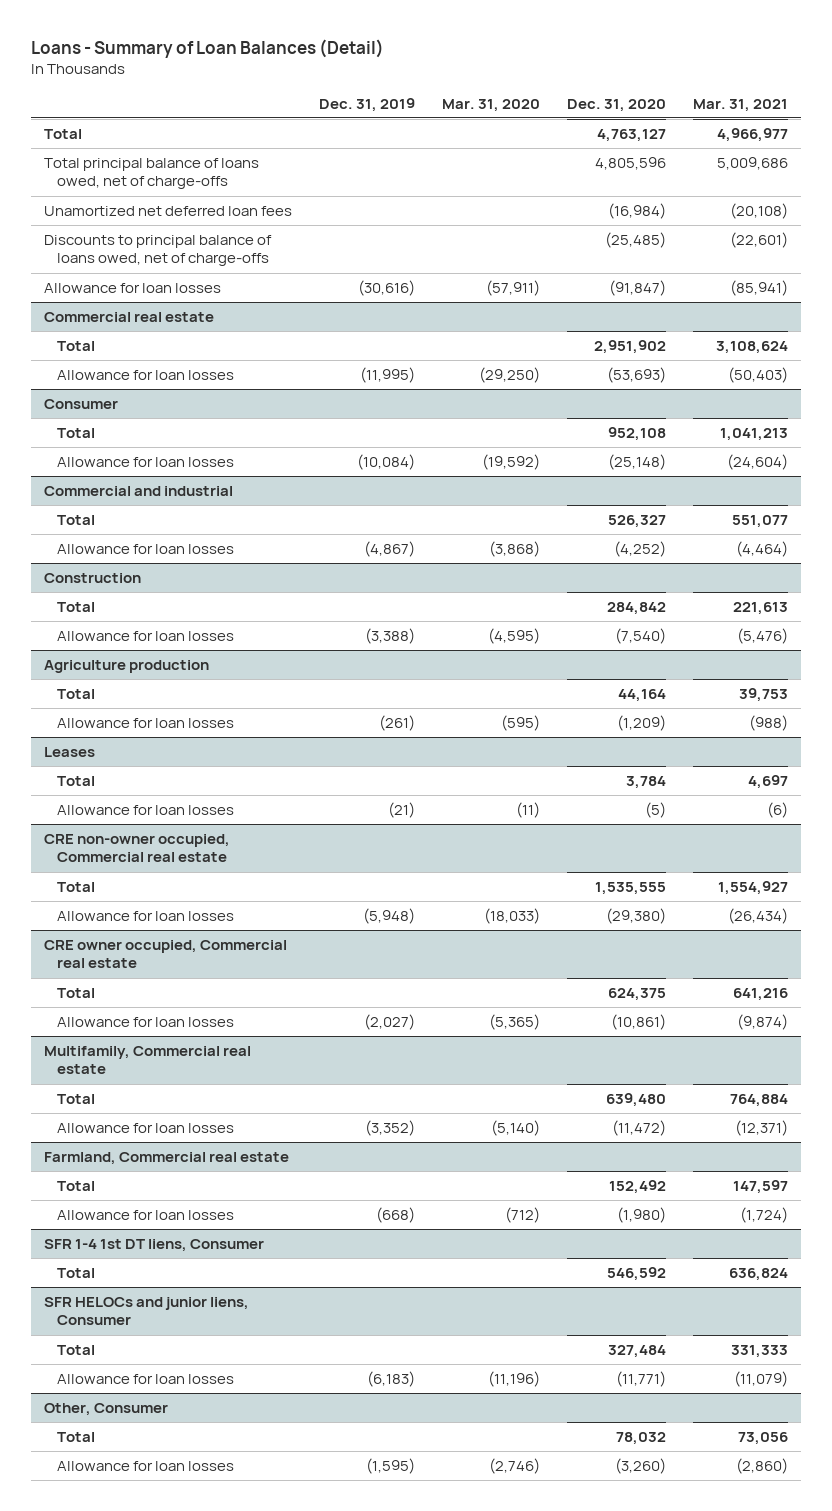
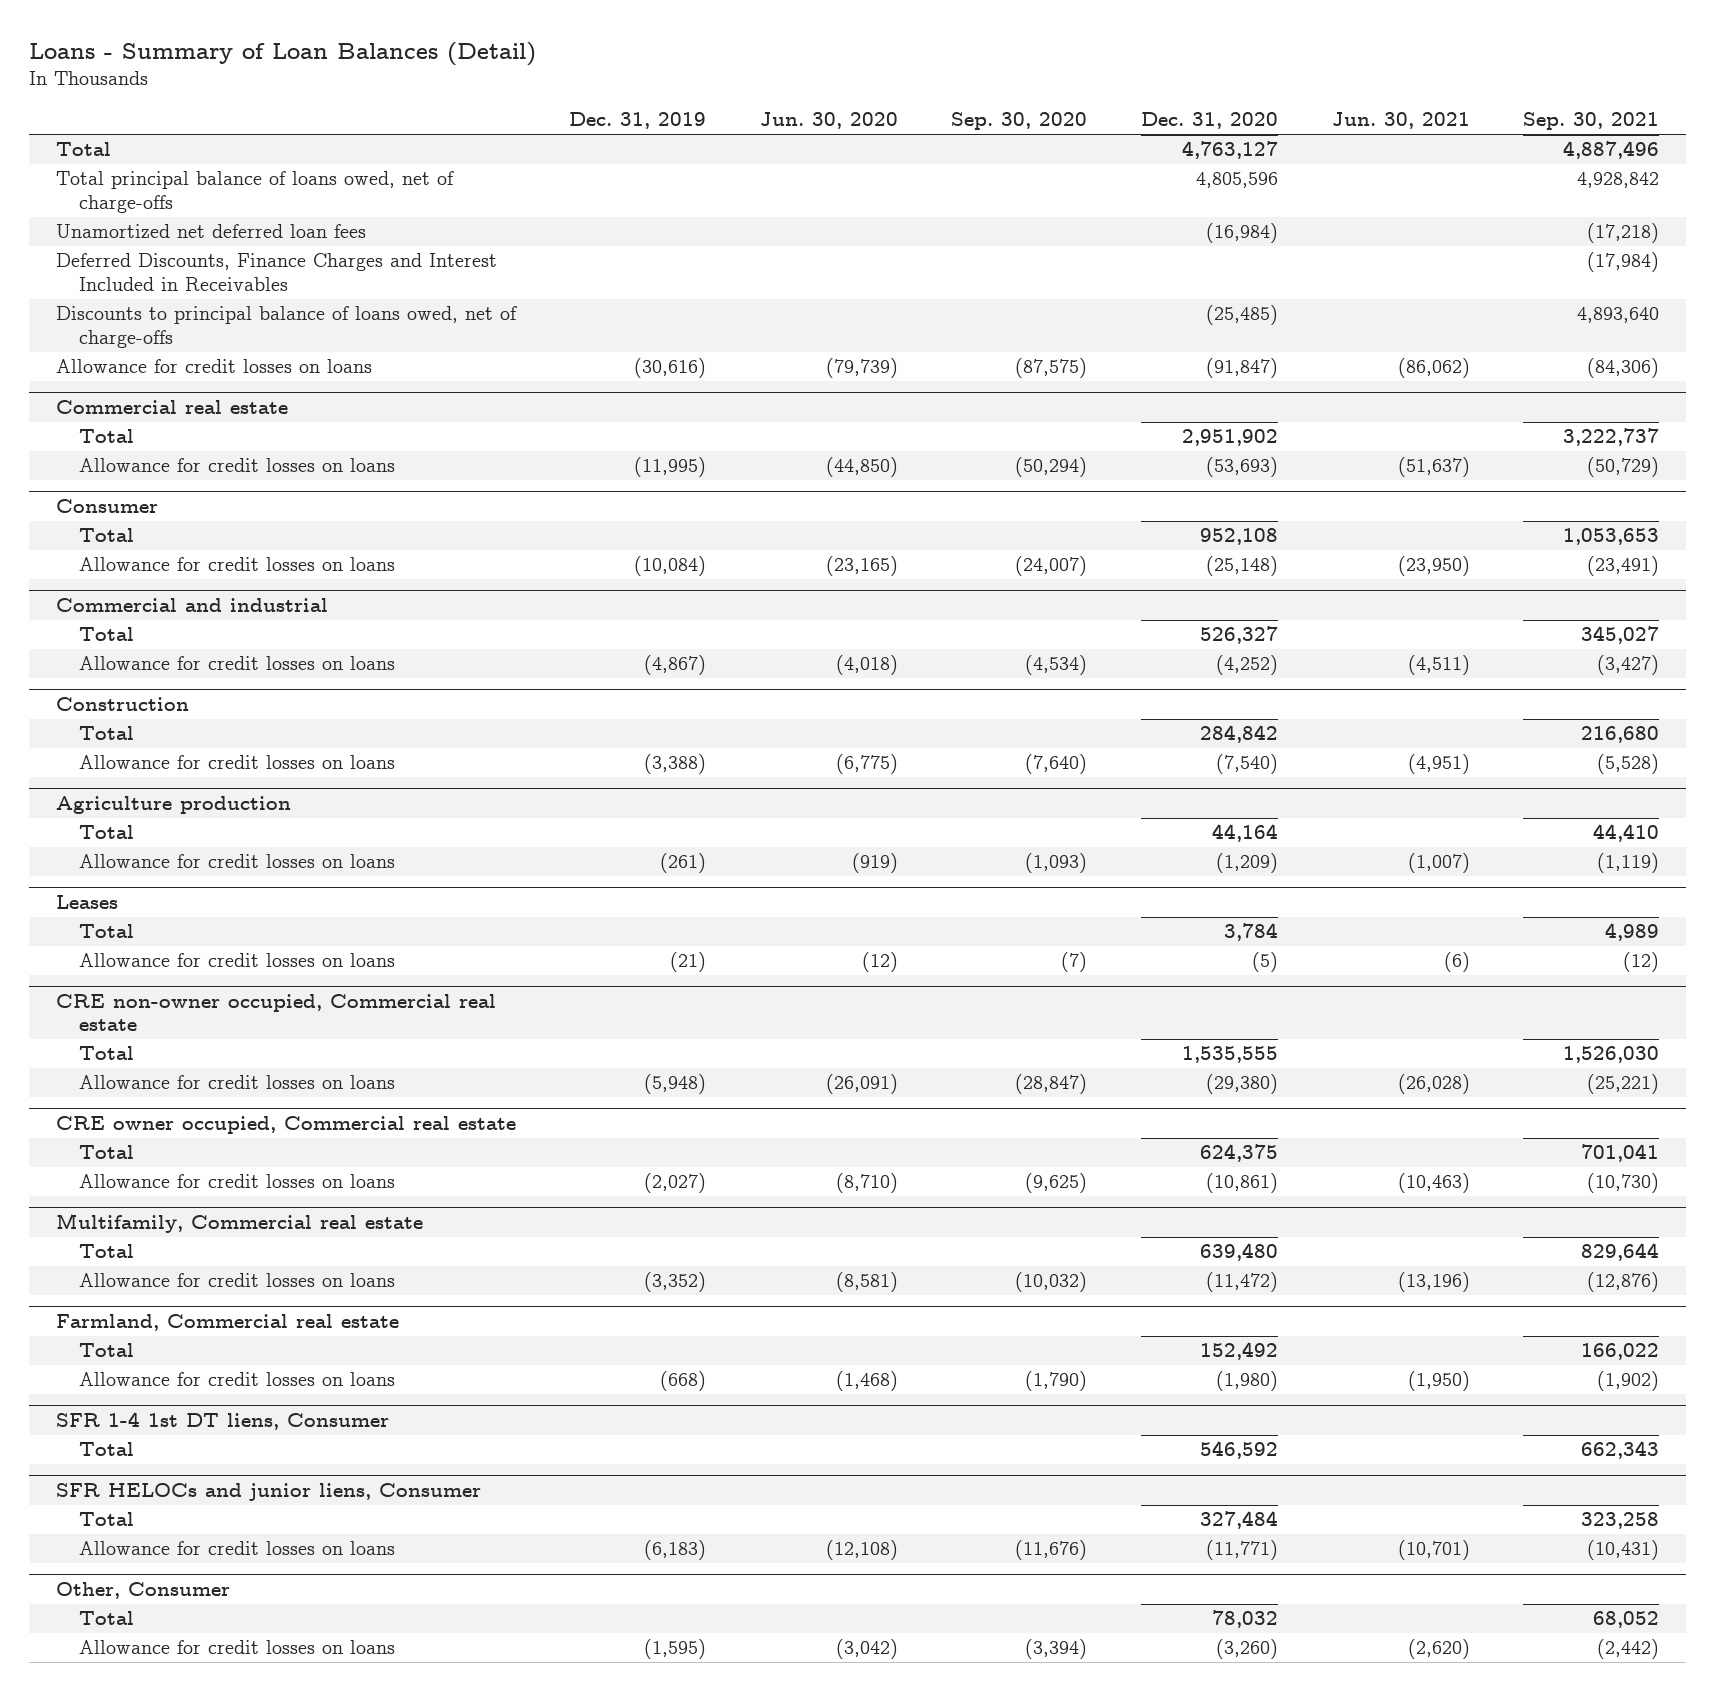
[442,98,541,112] Mar. 31, 2020 -> none
[692,98,788,112] Mar. 31, 2021 -> none
none -> [759,112,898,130] Jun. 30, 2020
none -> [951,112,1088,131] Sep. 30, 2020
none -> [1331,112,1470,130] Jun. 30, 2021
none -> [1523,112,1660,131] Sep. 30, 2021
none -> [55,253,497,291] Deferred Discounts, Finance Charges and Interest Included in Receivables
[44,282,222,293] Allowance for loan losses -> [55,359,372,374] Allowance for credit losses on loans
[56,369,234,380] Allowance for loan losses -> [78,458,395,473] Allowance for credit losses on loans
[56,456,234,467] Allowance for loan losses -> [78,557,395,572] Allowance for credit losses on loans
[56,543,234,554] Allowance for loan losses -> [78,656,395,671] Allowance for credit losses on loans
[56,630,234,641] Allowance for loan losses -> [78,755,395,770] Allowance for credit losses on loans
[56,717,234,728] Allowance for loan losses -> [78,854,395,869] Allowance for credit losses on loans
[56,804,234,815] Allowance for loan losses -> [78,953,395,968] Allowance for credit losses on loans
[56,910,234,921] Allowance for loan losses -> [78,1075,395,1090] Allowance for credit losses on loans
[56,1016,234,1027] Allowance for loan losses -> [78,1174,395,1189] Allowance for credit losses on loans
[56,1122,234,1133] Allowance for loan losses -> [78,1273,395,1288] Allowance for credit losses on loans
[56,1209,234,1220] Allowance for loan losses -> [78,1372,395,1387] Allowance for credit losses on loans
[56,1373,234,1384] Allowance for loan losses -> [78,1541,395,1556] Allowance for credit losses on loans
[56,1460,234,1471] Allowance for loan losses -> [78,1640,395,1655] Allowance for credit losses on loans

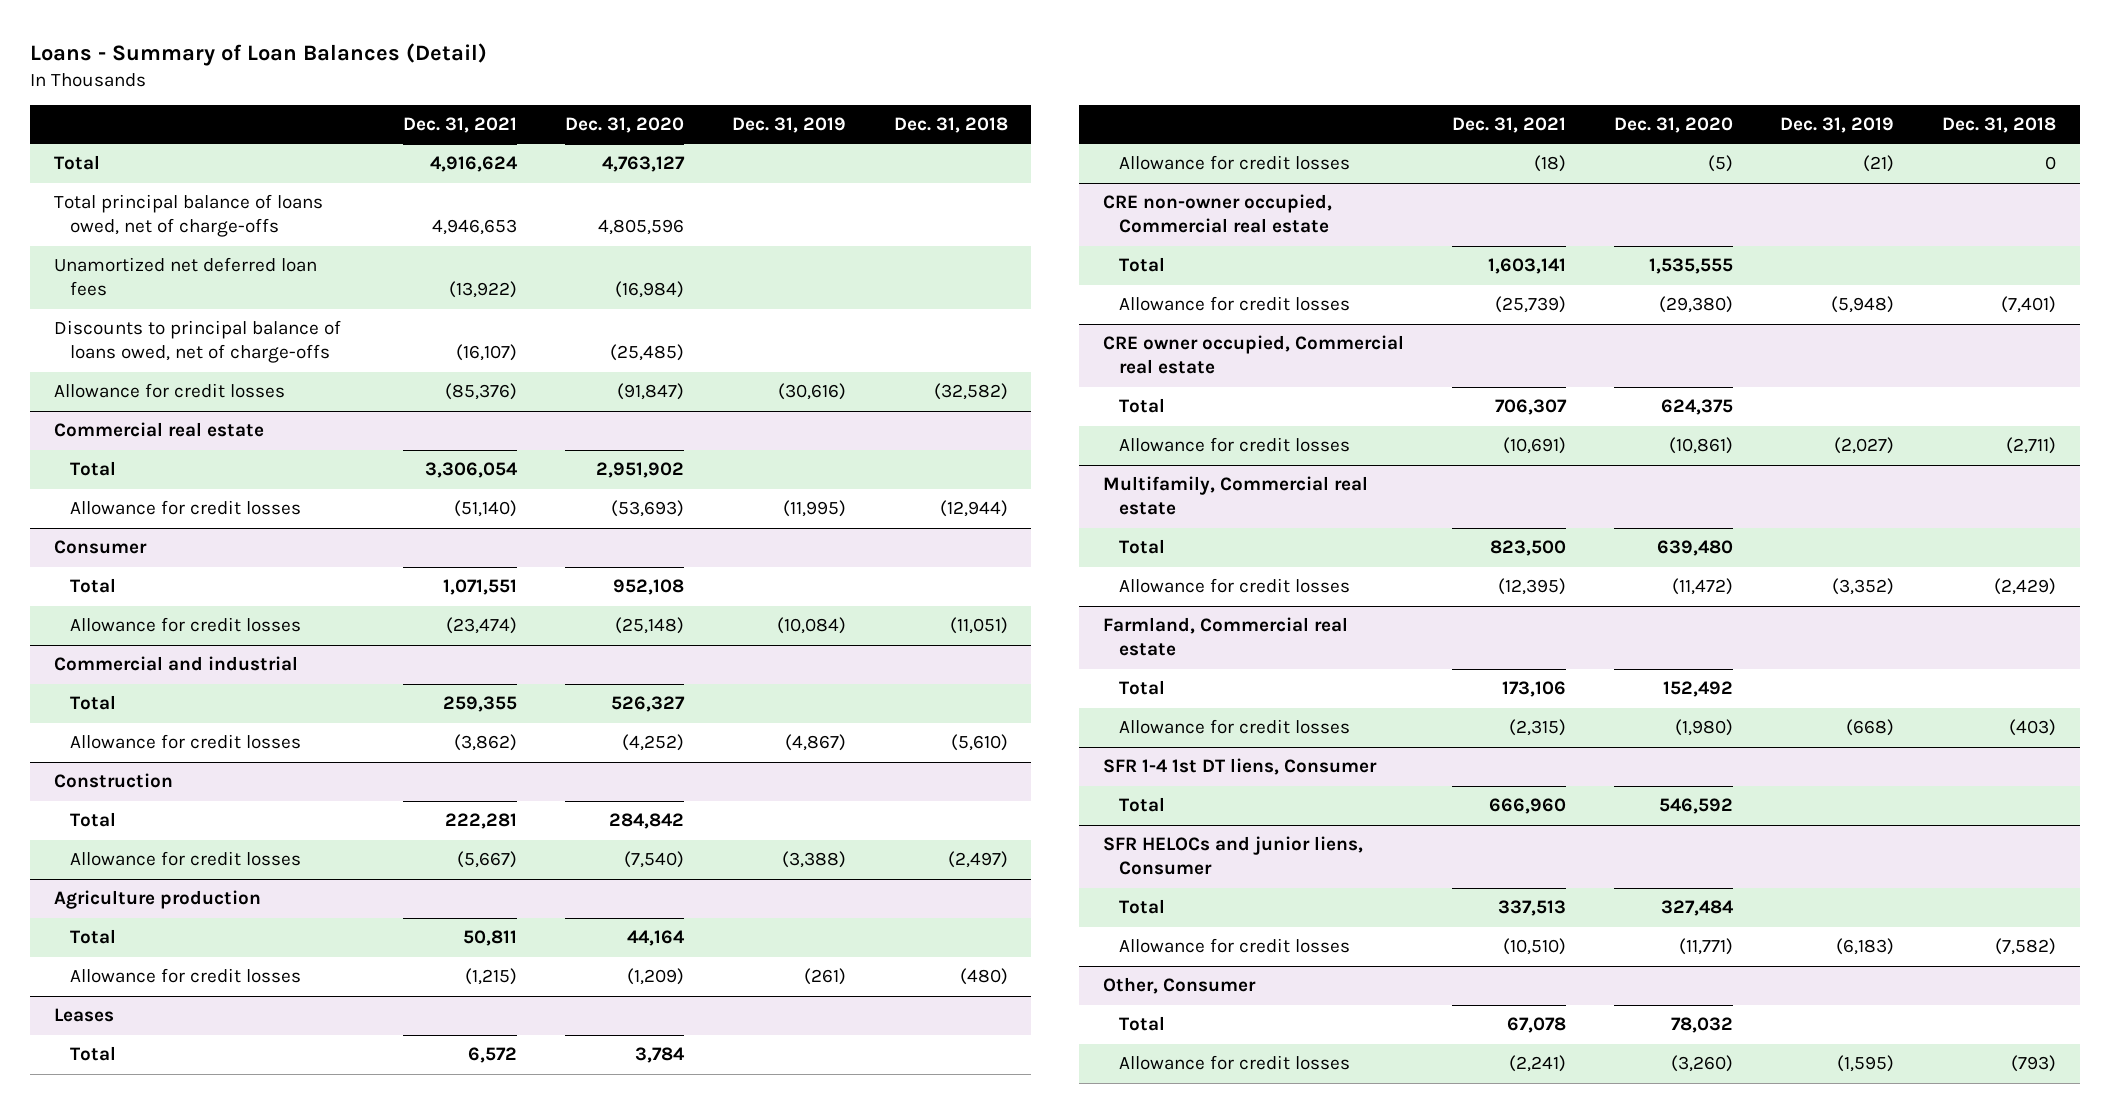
[759,112,898,130] Jun. 30, 2020 -> none
[951,112,1088,131] Sep. 30, 2020 -> none
[1331,112,1470,130] Jun. 30, 2021 -> none
[1523,112,1660,131] Sep. 30, 2021 -> none
none -> [403,116,518,133] Dec. 31, 2021
none -> [893,116,1008,133] Dec. 31, 2018
[55,253,497,291] Deferred Discounts, Finance Charges and Interest Included in Receivables -> none
[55,359,372,374] Allowance for credit losses on loans -> [54,383,286,399] Allowance for credit losses
[78,458,395,473] Allowance for credit losses on loans -> [70,500,302,516] Allowance for credit losses
[78,557,395,572] Allowance for credit losses on loans -> [70,617,302,633] Allowance for credit losses
[78,656,395,671] Allowance for credit losses on loans -> [70,734,302,750] Allowance for credit losses
[78,755,395,770] Allowance for credit losses on loans -> [70,851,302,867] Allowance for credit losses
[78,854,395,869] Allowance for credit losses on loans -> [70,968,302,984] Allowance for credit losses
[78,953,395,968] Allowance for credit losses on loans -> [1119,155,1351,171] Allowance for credit losses
[78,1075,395,1090] Allowance for credit losses on loans -> [1119,296,1351,312] Allowance for credit losses
[78,1174,395,1189] Allowance for credit losses on loans -> [1119,437,1351,453] Allowance for credit losses
[78,1273,395,1288] Allowance for credit losses on loans -> [1119,578,1351,594] Allowance for credit losses
[78,1372,395,1387] Allowance for credit losses on loans -> [1119,719,1351,735] Allowance for credit losses
[78,1541,395,1556] Allowance for credit losses on loans -> [1119,938,1351,954] Allowance for credit losses
[78,1640,395,1655] Allowance for credit losses on loans -> [1119,1055,1351,1071] Allowance for credit losses

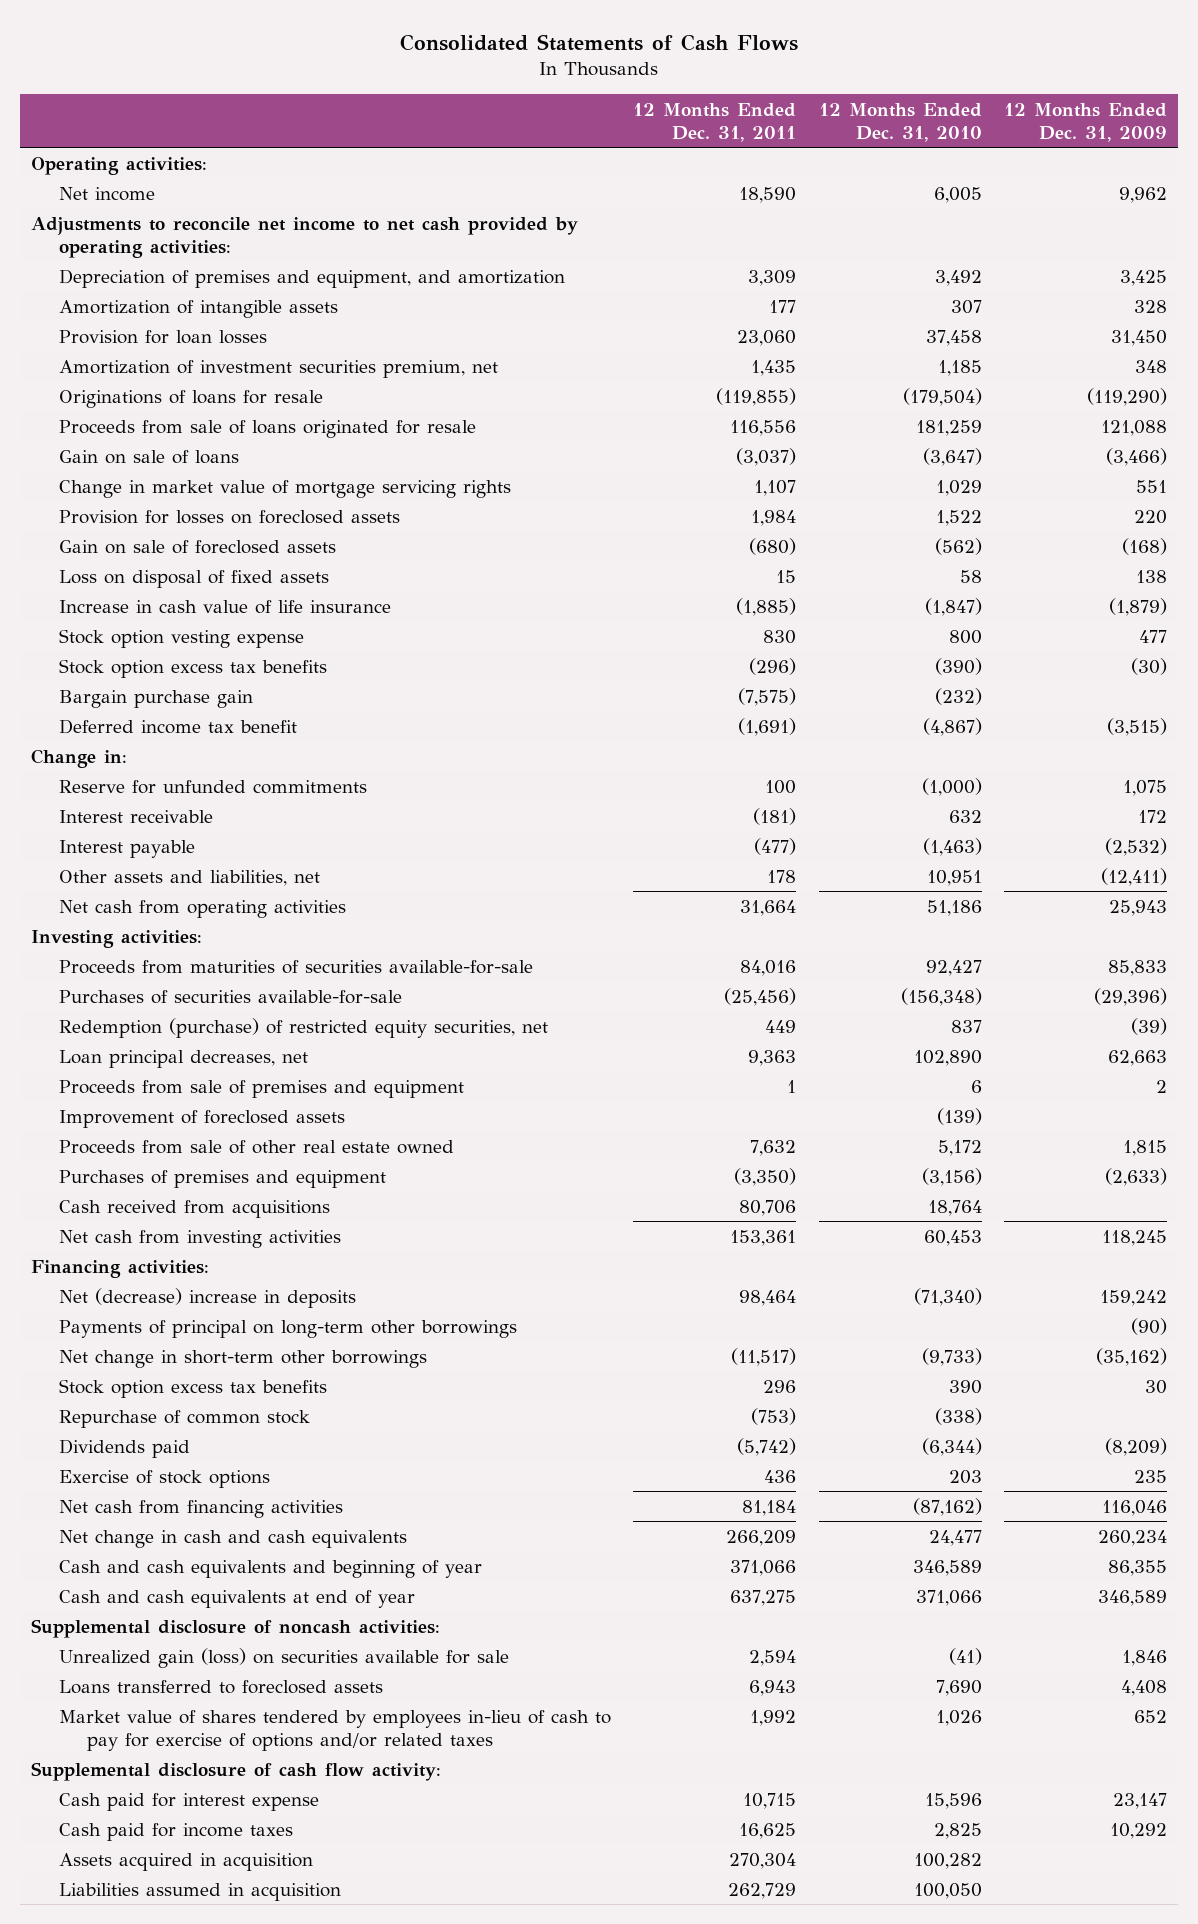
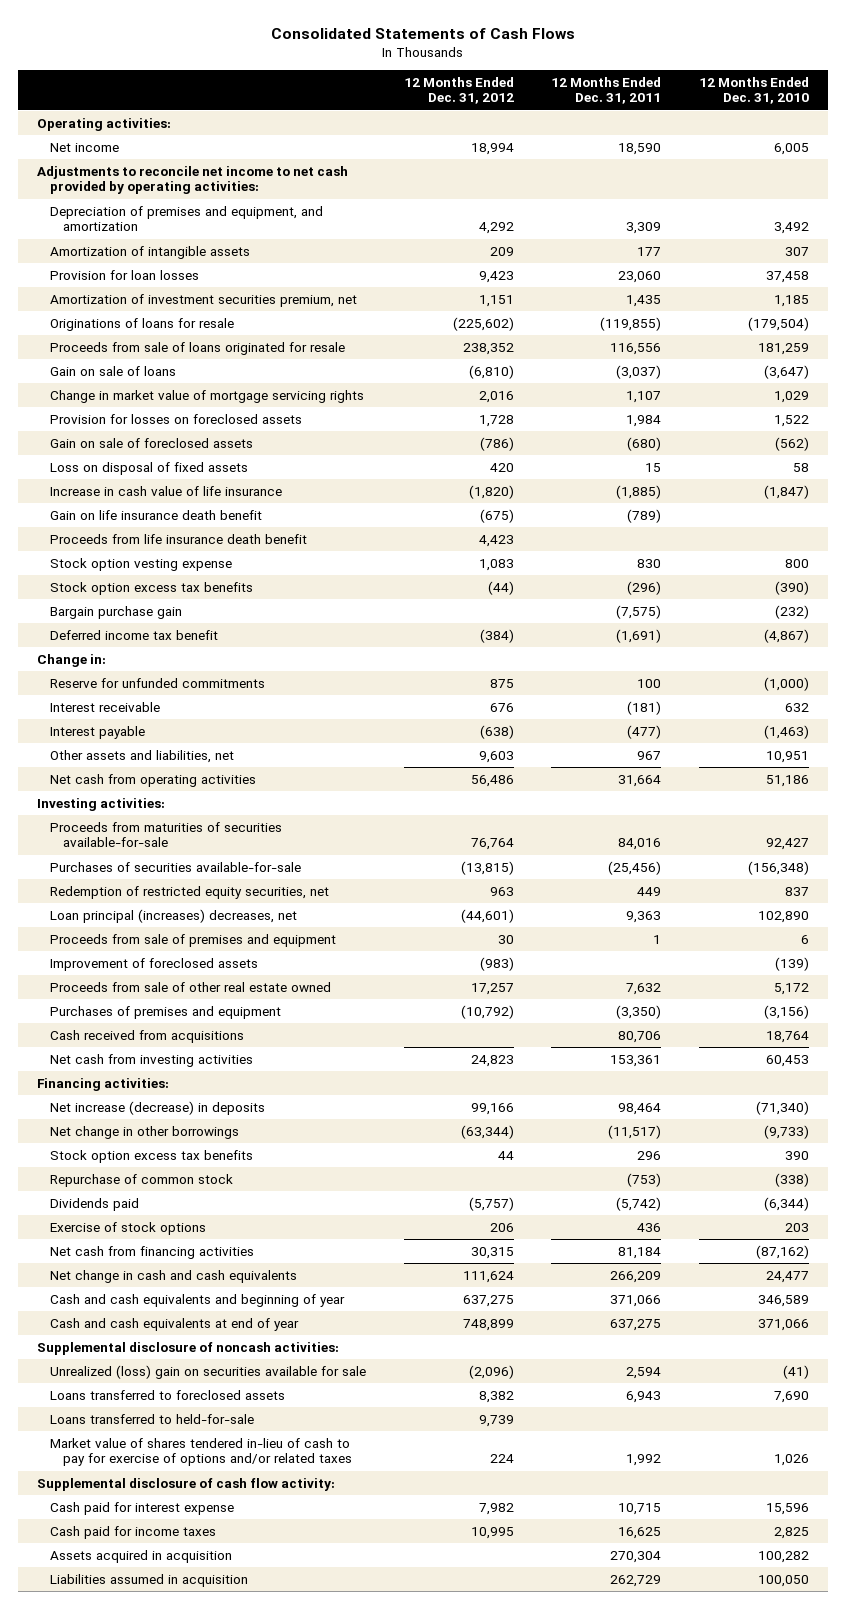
[1003,102,1167,142] 12 Months Ended Dec. 31, 2009 -> none
none -> [403,77,514,105] 12 Months Ended Dec. 31, 2012
none -> [49,509,262,520] Gain on life insurance death benefit
none -> [49,533,307,544] Proceeds from life insurance death benefit
[767,869,797,883] 178 -> [637,750,662,760] 967
[59,1017,549,1038] Redemption (purchase) of restricted equity securities, net -> [49,885,329,899] Redemption of restricted equity securities, net
[59,1049,309,1068] Loan principal decreases, net -> [49,908,297,923] Loan principal (increases) decreases, net
[59,1319,518,1338] Payments of principal on long-term other borrowings -> none
[59,1287,357,1308] Net (decrease) increase in deposits -> [49,1100,265,1115] Net increase (decrease) in deposits
[59,1349,428,1368] Net change in short-term other borrowings -> [49,1125,239,1139] Net change in other borrowings
[59,1647,510,1668] Unrealized gain (loss) on securities available for sale -> [49,1364,366,1379] Unrealized (loss) gain on securities available for sale
none -> [49,1413,254,1424] Loans transferred to held-for-sale
[59,1709,612,1751] Market value of shares tendered by employees in-lieu of cash to pay for exercise of options and/or related taxes -> [49,1437,352,1467] Market value of shares tendered in-lieu of cash to pay for exercise of options and/or related taxes

